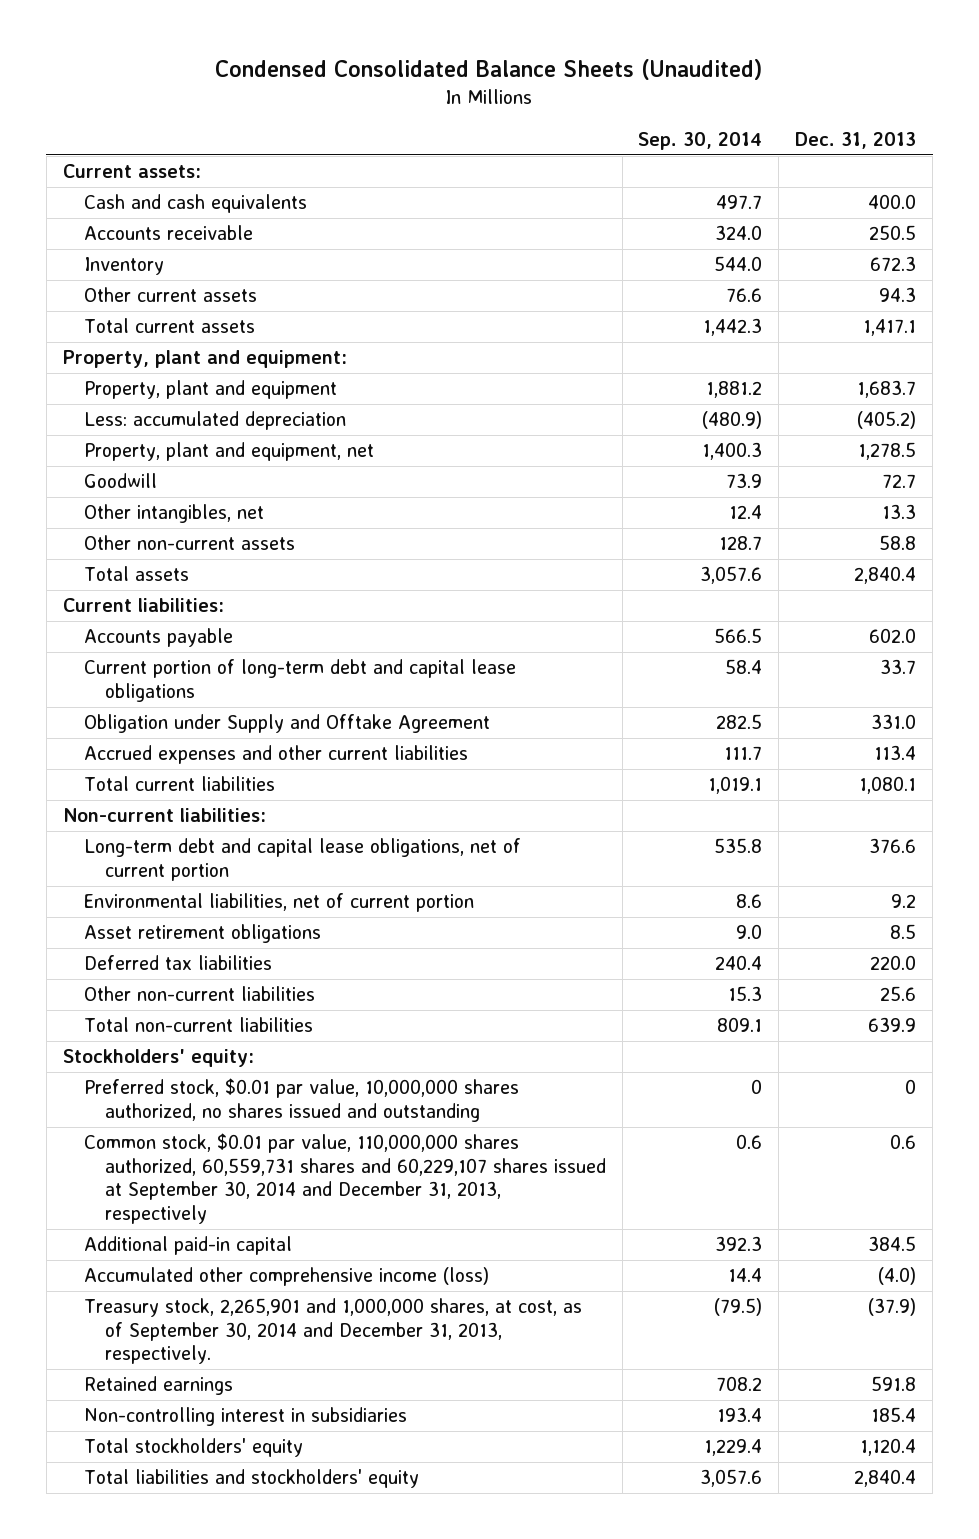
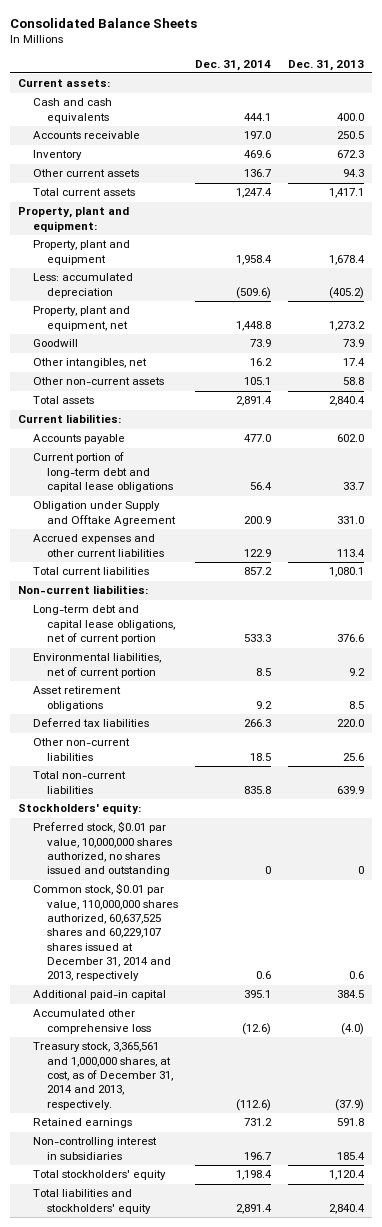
[215,59,763,81] Condensed Consolidated Balance Sheets (Unaudited) -> [10,17,198,28] Consolidated Balance Sheets
[638,131,763,150] Sep. 30, 2014 -> none
none -> [194,59,271,71] Dec. 31, 2014
[857,380,917,399] 1,683.7 -> [328,254,365,265] 1,678.4
[858,442,917,461] 1,278.5 -> [328,320,365,331] 1,273.2
[882,474,917,489] 72.7 -> [342,339,364,348] 73.9
[882,504,917,520] 13.3 -> [342,358,365,367] 17.4
[83,1133,606,1225] Common stock, $0.01 par value, 110,000,000 shares authorized, 60,559,731 shares and 60,229,107 shares issued at September 30, 2014 and December 31, 2013, respectively -> [32,883,179,982] Common stock, $0.01 par value, 110,000,000 shares authorized, 60,637,525 shares and 60,229,107 shares issued at December 31, 2014 and 2013, respectively
[83,1267,489,1287] Accumulated other comprehensive income (loss) -> [32,1009,152,1034] Accumulated other comprehensive loss
[83,1298,582,1365] Treasury stock, 2,265,901 and 1,000,000 shares, at cost, as of September 30, 2014 and December 31, 2013, respectively. -> [32,1042,174,1110] Treasury stock, 3,365,561 and 1,000,000 shares, at cost, as of December 31, 2014 and 2013, respectively.

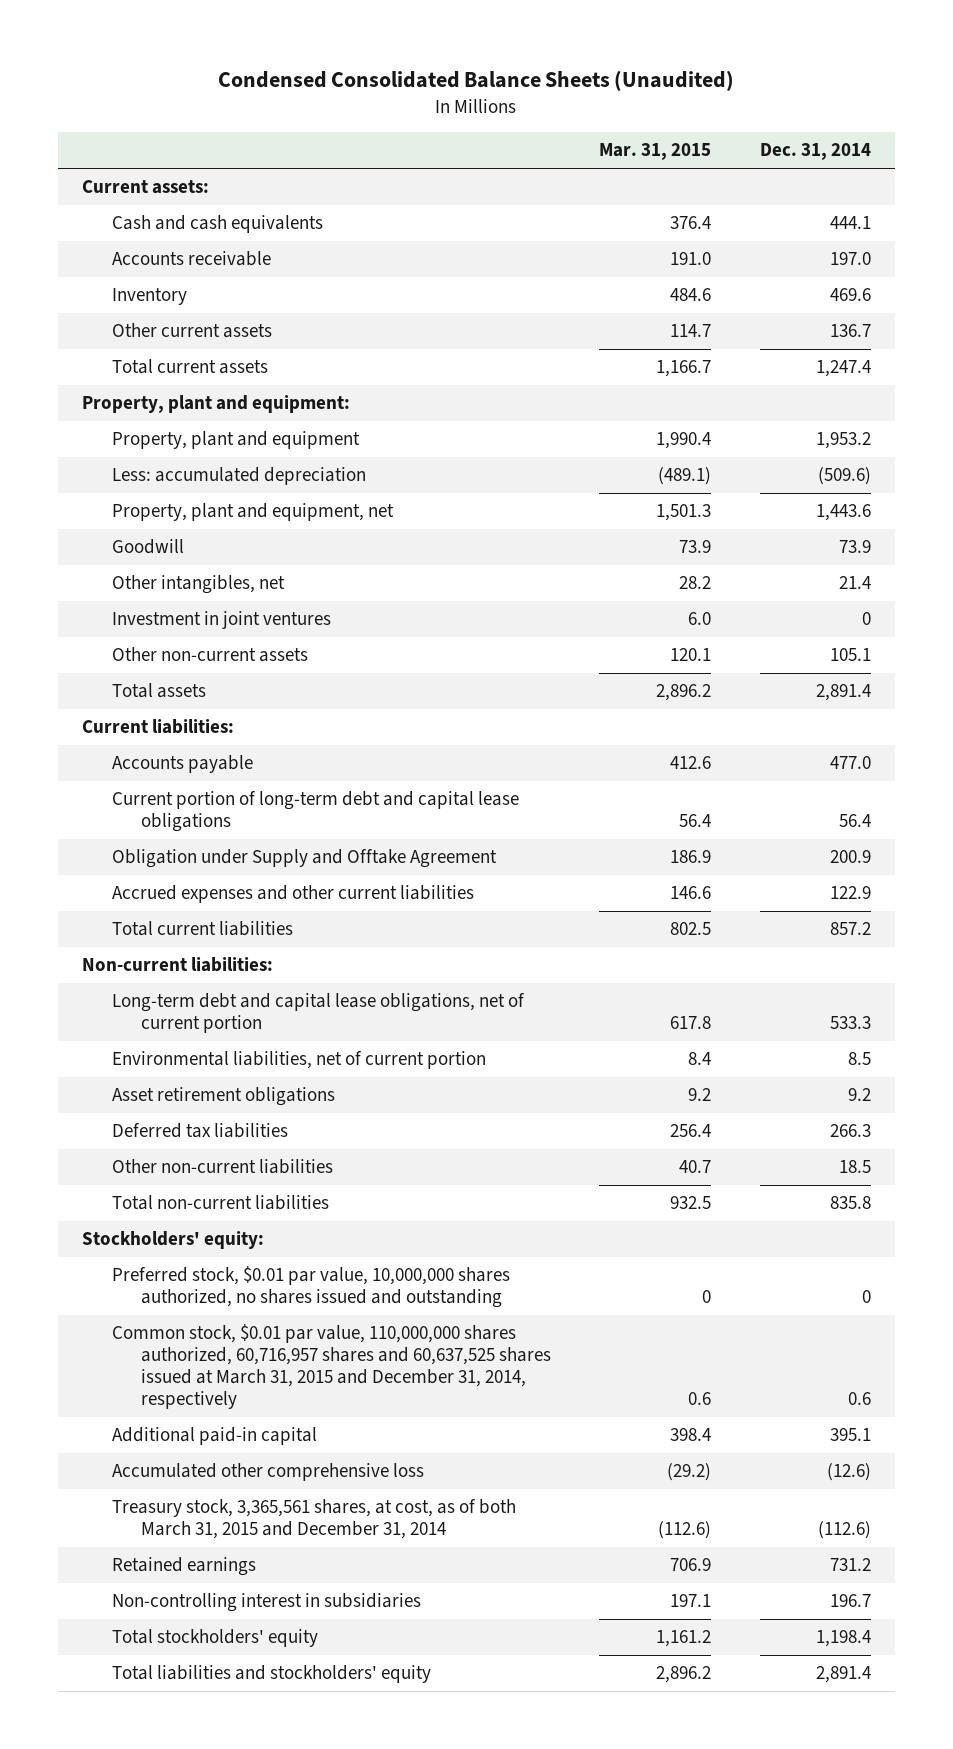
[10,17,198,28] Consolidated Balance Sheets -> [218,70,735,92] Condensed Consolidated Balance Sheets (Unaudited)
[287,59,364,71] Dec. 31, 2013 -> none
none -> [599,143,712,161] Mar. 31, 2015
[235,254,272,265] 1,958.4 -> [815,432,871,450] 1,953.2
[235,320,271,331] 1,448.8 -> [815,504,871,522] 1,443.6
[249,358,272,367] 16.2 -> [838,576,871,590] 21.4
none -> [111,611,331,630] Investment in joint ventures
[32,883,179,982] Common stock, $0.01 par value, 110,000,000 shares authorized, 60,637,525 shares and 60,229,107 shares issued at December 31, 2014 and 2013, respectively -> [111,1324,552,1410] Common stock, $0.01 par value, 110,000,000 shares authorized, 60,716,957 shares and 60,637,525 shares issued at March 31, 2015 and December 31, 2014, respectively
[32,1042,174,1110] Treasury stock, 3,365,561 and 1,000,000 shares, at cost, as of December 31, 2014 and 2013, respectively. -> [111,1499,516,1540] Treasury stock, 3,365,561 shares, at cost, as of both March 31, 2015 and December 31, 2014

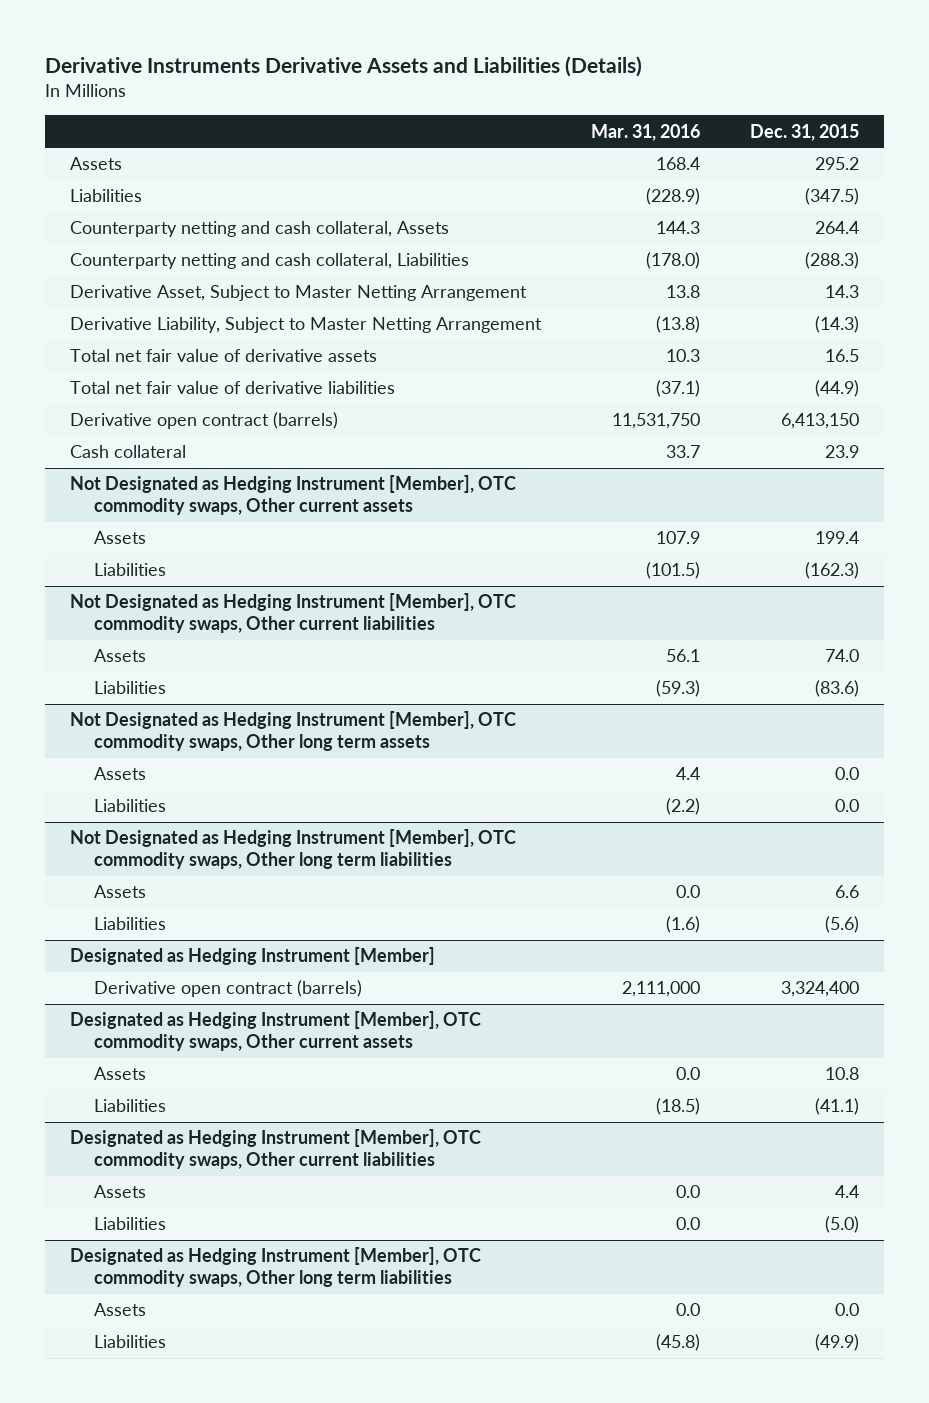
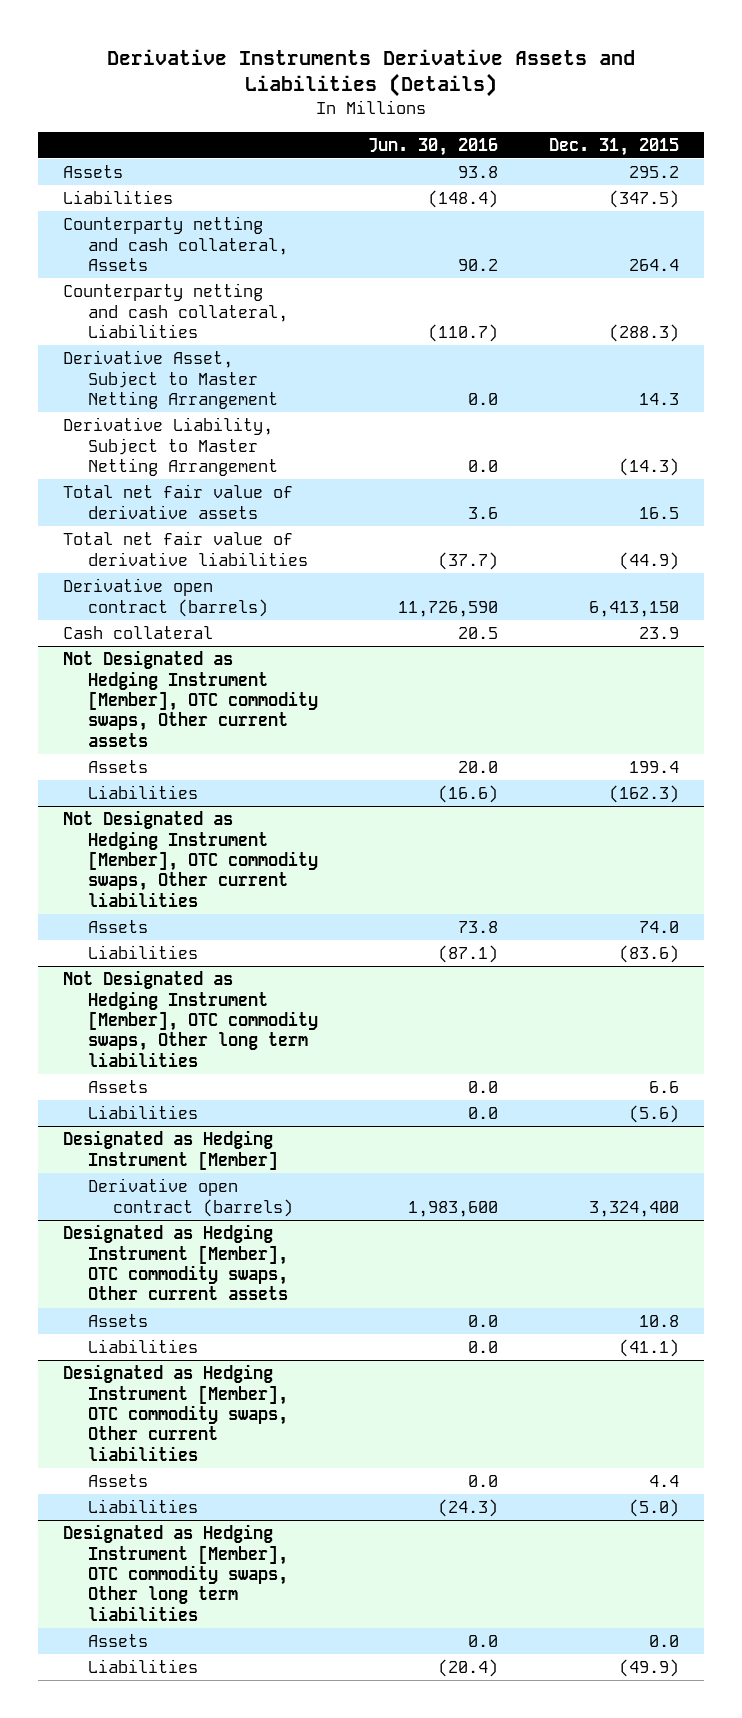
[590,123,700,141] Mar. 31, 2016 -> none
none -> [368,137,499,156] Jun. 30, 2016
[69,711,516,752] Not Designated as Hedging Instrument [Member], OTC commodity swaps, Other long term assets -> none
[94,767,147,781] Assets -> none
[94,799,167,813] Liabilities -> none

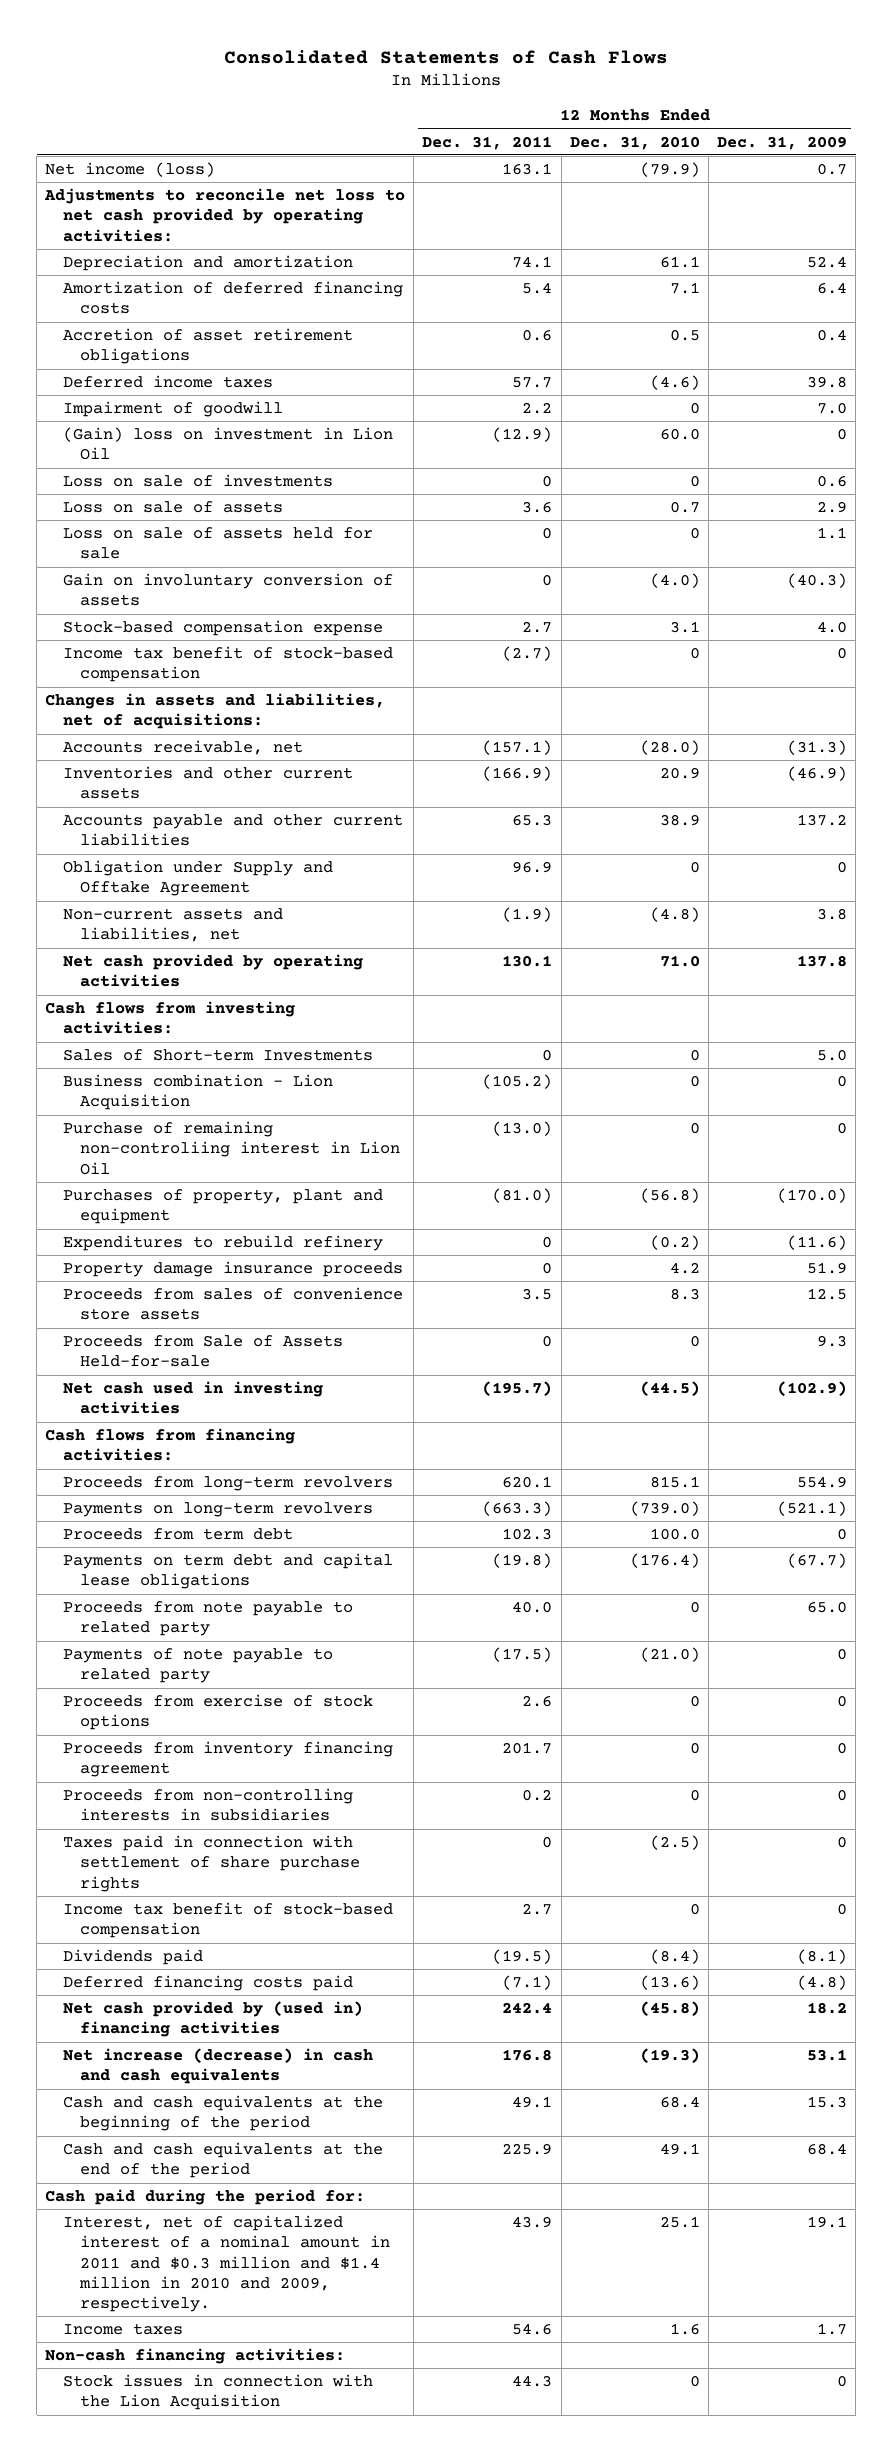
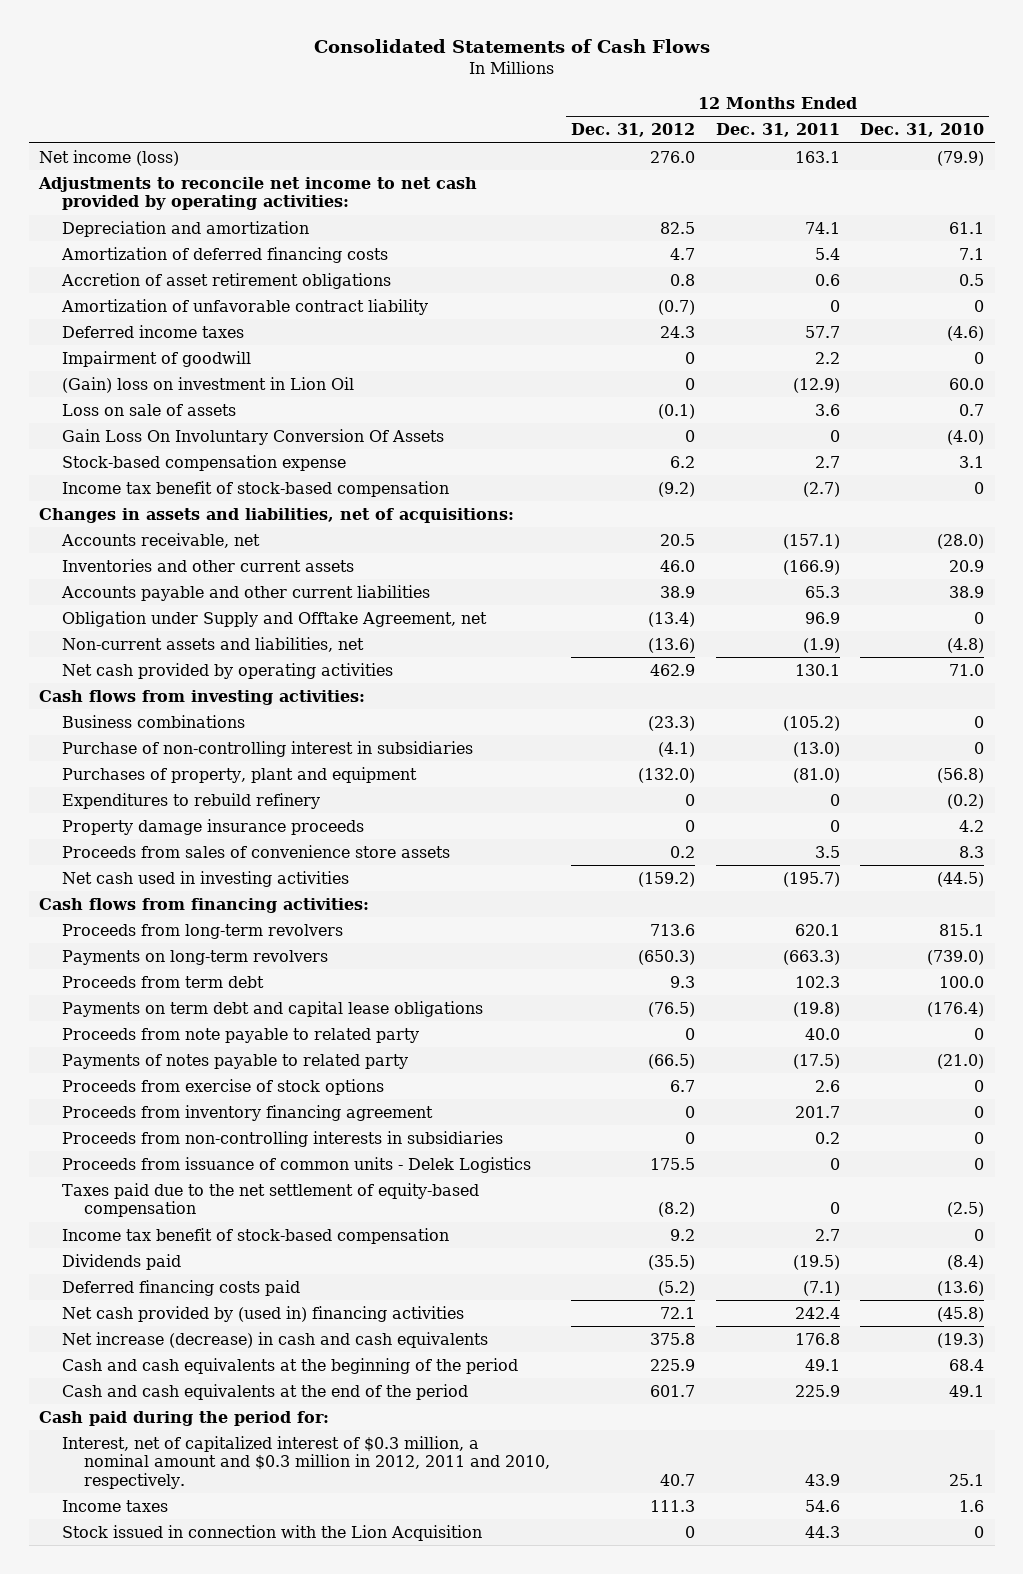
[717,135,848,150] Dec. 31, 2009 -> none
none -> [570,123,695,138] Dec. 31, 2012
[44,188,406,242] Adjustments to reconcile net loss to net cash provided by operating activities: -> [38,176,478,211] Adjustments to reconcile net income to net cash provided by operating activities:
none -> [60,298,428,315] Amortization of unfavorable contract liability
[62,474,333,488] Loss on sale of investments -> none
[62,527,373,560] Loss on sale of assets held for sale -> none
[62,573,393,607] Gain on involuntary conversion of assets -> [61,428,444,445] Gain Loss On Involuntary Conversion Of Assets
[62,860,333,897] Obligation under Supply and Offtake Agreement -> [61,610,487,627] Obligation under Supply and Offtake Agreement, net
[62,1049,373,1062] Sales of Short-term Investments -> none
[62,1074,333,1111] Business combination - Lion Acquisition -> [61,714,245,728] Business combinations
[62,1121,401,1175] Purchase of remaining non-controliing interest in Lion Oil -> [61,740,473,757] Purchase of non-controlling interest in subsidiaries
[62,1335,343,1368] Proceeds from Sale of Assets Held-for-sale -> none
[62,1648,333,1684] Payments of note payable to related party -> [61,1053,408,1069] Payments of notes payable to related party
none -> [61,1156,531,1173] Proceeds from issuance of common units - Delek Logistics
[62,1835,361,1892] Taxes paid in connection with settlement of share purchase rights -> [61,1182,479,1218] Taxes paid due to the net settlement of equity-based compensation
[62,2215,391,2313] Interest, net of capitalized interest of a nominal amount in 2011 and $0.3 million and $1.4 million in 2010 and 2009, respectively. -> [61,1435,551,1489] Interest, net of capitalized interest of $0.3 million, a nominal amount and $0.3 million in 2012, 2011 and 2010, respectively.
[45,2348,346,2365] Non-cash financing activities: -> none
[62,2374,373,2411] Stock issues in connection with the Lion Acquisition -> [61,1524,482,1541] Stock issued in connection with the Lion Acquisition

